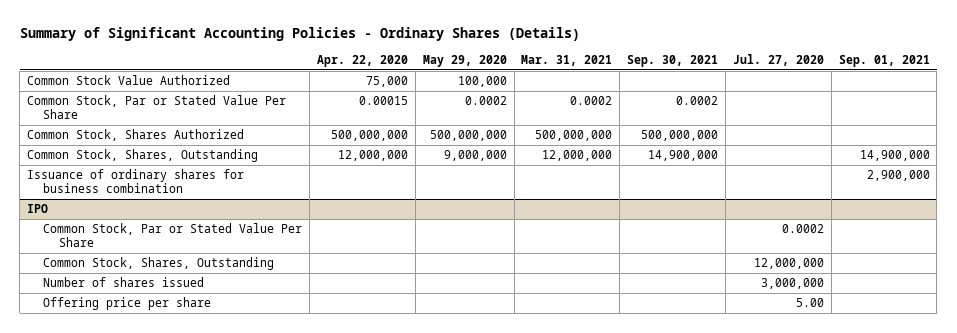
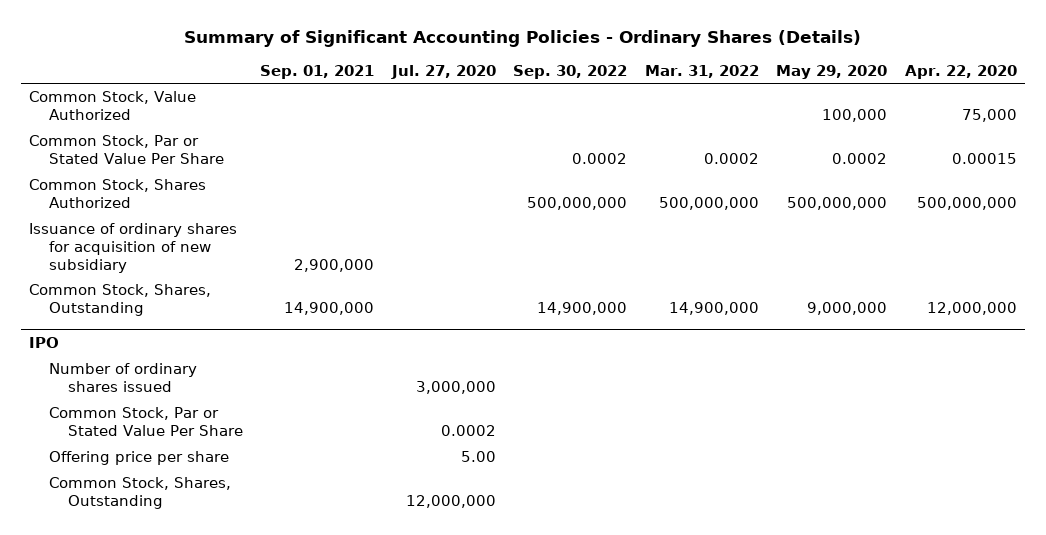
[521,54,613,66] Mar. 31, 2021 -> none
[627,54,719,67] Sep. 30, 2021 -> none
none -> [513,64,628,79] Sep. 30, 2022
none -> [644,64,759,78] Mar. 31, 2022
[27,75,231,86] Common Stock Value Authorized -> [29,91,197,121] Common Stock, Value Authorized
none -> [29,223,238,273] Issuance of ordinary shares for acquisition of new subsidiary
[27,169,245,194] Issuance of ordinary shares for business combination -> none
none -> [48,363,197,393] Number of ordinary shares issued
[43,277,205,288] Number of shares issued -> none
[43,257,275,271] Common Stock, Shares, Outstanding -> [48,477,231,510] Common Stock, Shares, Outstanding

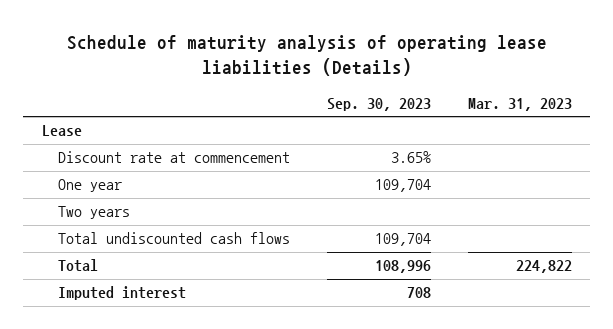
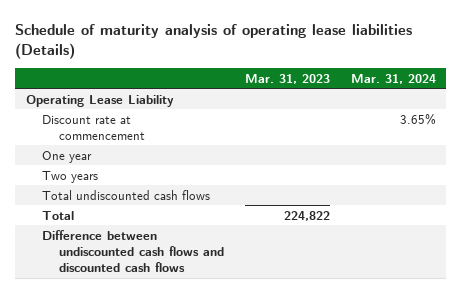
[327,97,432,111] Sep. 30, 2023 -> none
none -> [350,73,436,84] Mar. 31, 2024
[41,125,82,137] Lease -> none
none -> [25,94,174,107] Operating Lease Liability
[58,286,187,301] Imputed interest -> [42,229,224,273] Difference between undiscounted cash flows and discounted cash flows

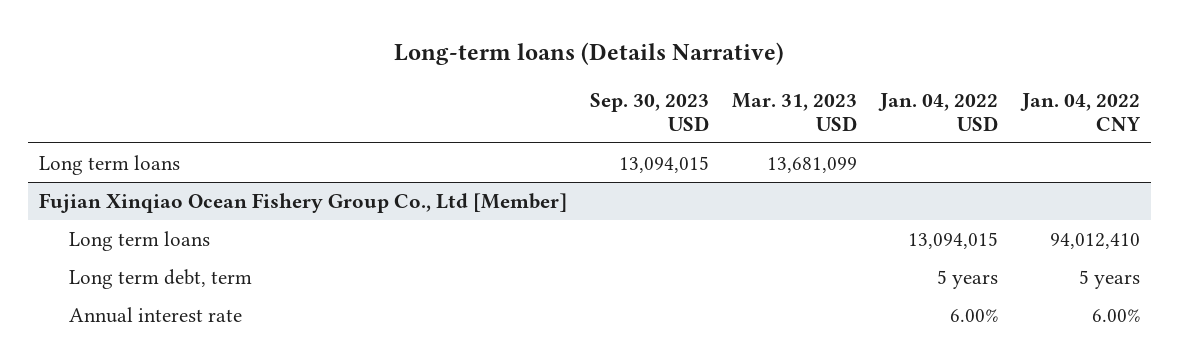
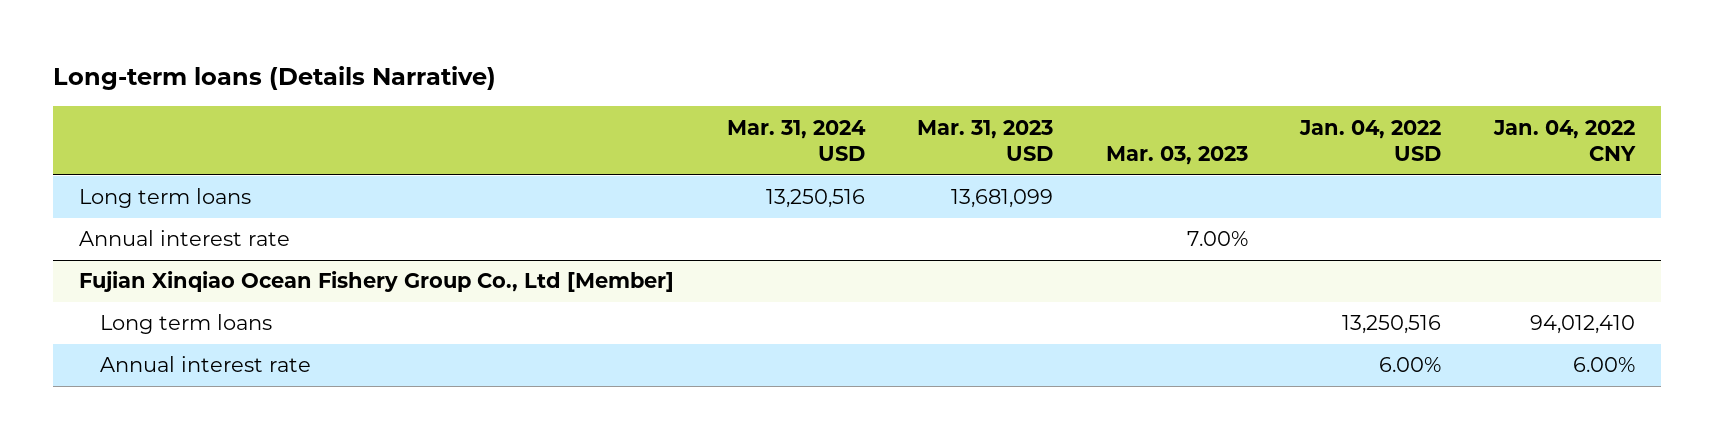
[590,92,710,131] Sep. 30, 2023 USD -> none
none -> [726,119,866,162] Mar. 31, 2024 USD
none -> [1105,146,1248,166] Mar. 03, 2023
none -> [79,230,291,247] Annual interest rate
[69,268,253,289] Long term debt, term -> none
[908,231,999,249] 13,094,015 -> [1342,315,1442,335] 13,250,516

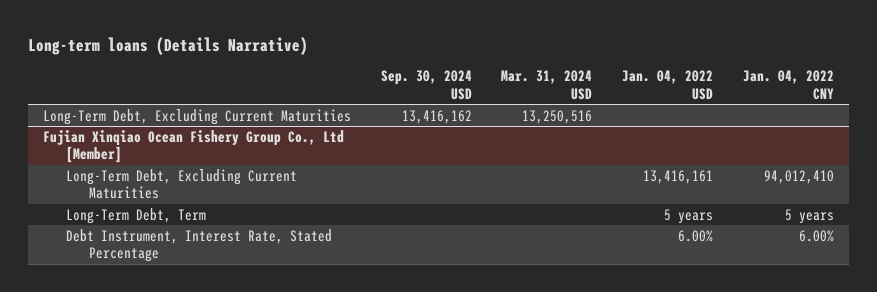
[917,119,1054,162] Mar. 31, 2023 USD -> none
[1105,146,1248,166] Mar. 03, 2023 -> none
none -> [380,70,472,100] Sep. 30, 2024 USD
[79,230,291,247] Annual interest rate -> none
[79,188,252,209] Long term loans -> [42,108,351,125] Long-Term Debt, Excluding Current Maturities
[100,314,273,335] Long term loans -> [65,168,297,200] Long-Term Debt, Excluding Current Maturities
[1342,315,1442,335] 13,250,516 -> [643,169,714,184] 13,416,161
none -> [65,207,206,224] Long-Term Debt, Term
[100,356,312,373] Annual interest rate -> [65,228,332,263] Debt Instrument, Interest Rate, Stated Percentage

